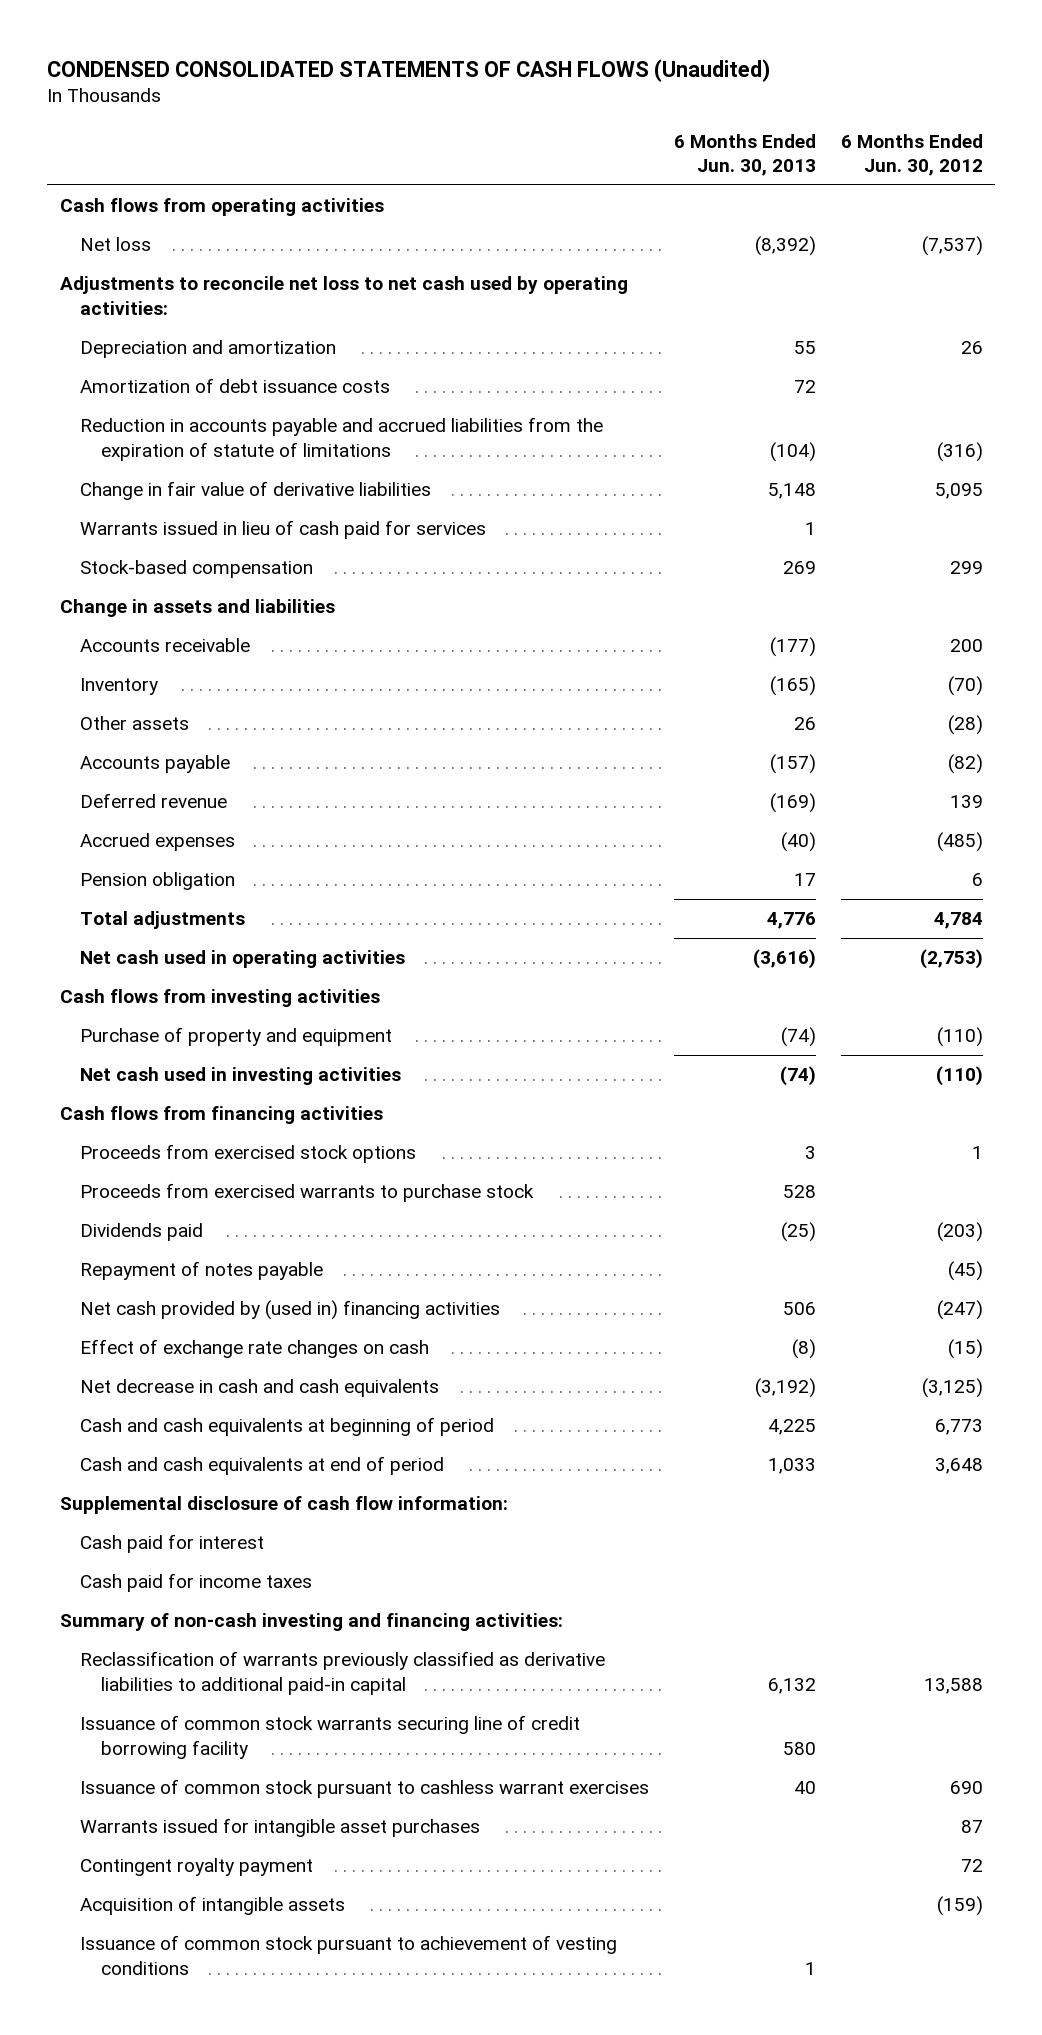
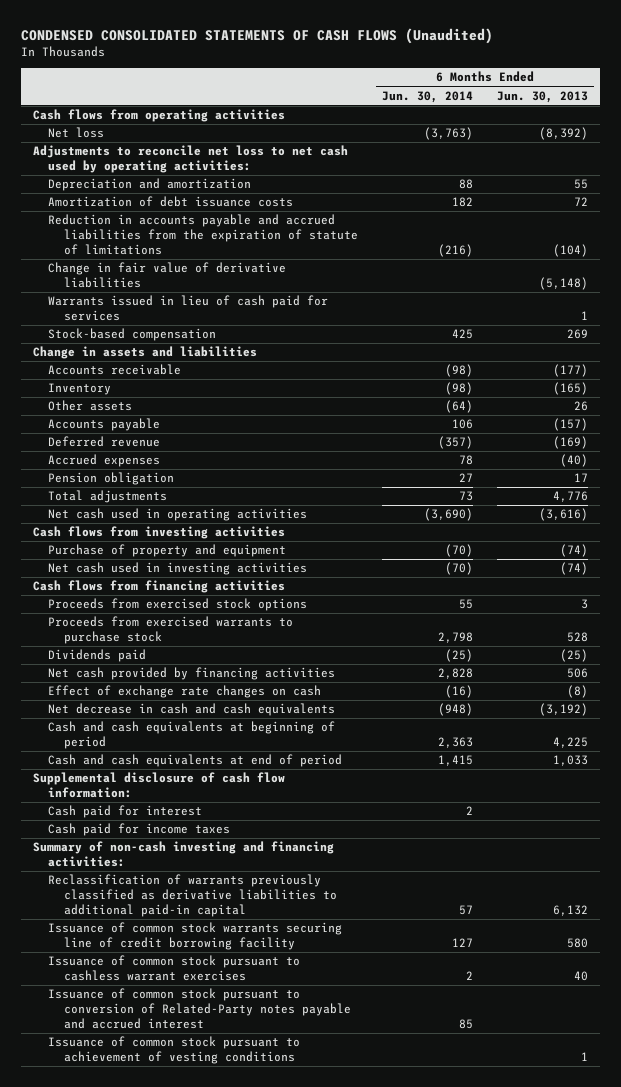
[840,133,983,176] 6 Months Ended Jun. 30, 2012 -> none
none -> [382,90,474,103] Jun. 30, 2014
[767,483,816,500] 5,148 -> [539,277,589,291] (5,148)
[80,1261,324,1281] Repayment of notes payable -> none
[80,1300,501,1321] Net cash provided by (used in) financing activities -> [48,667,336,681] Net cash provided by financing activities
[80,1818,481,1838] Warrants issued for intangible asset purchases -> none
[80,1858,314,1877] Contingent royalty payment -> none
[80,1896,346,1916] Acquisition of intangible assets -> none
none -> [48,988,352,1030] Issuance of common stock pursuant to conversion of Related-Party notes payable and accrued interest

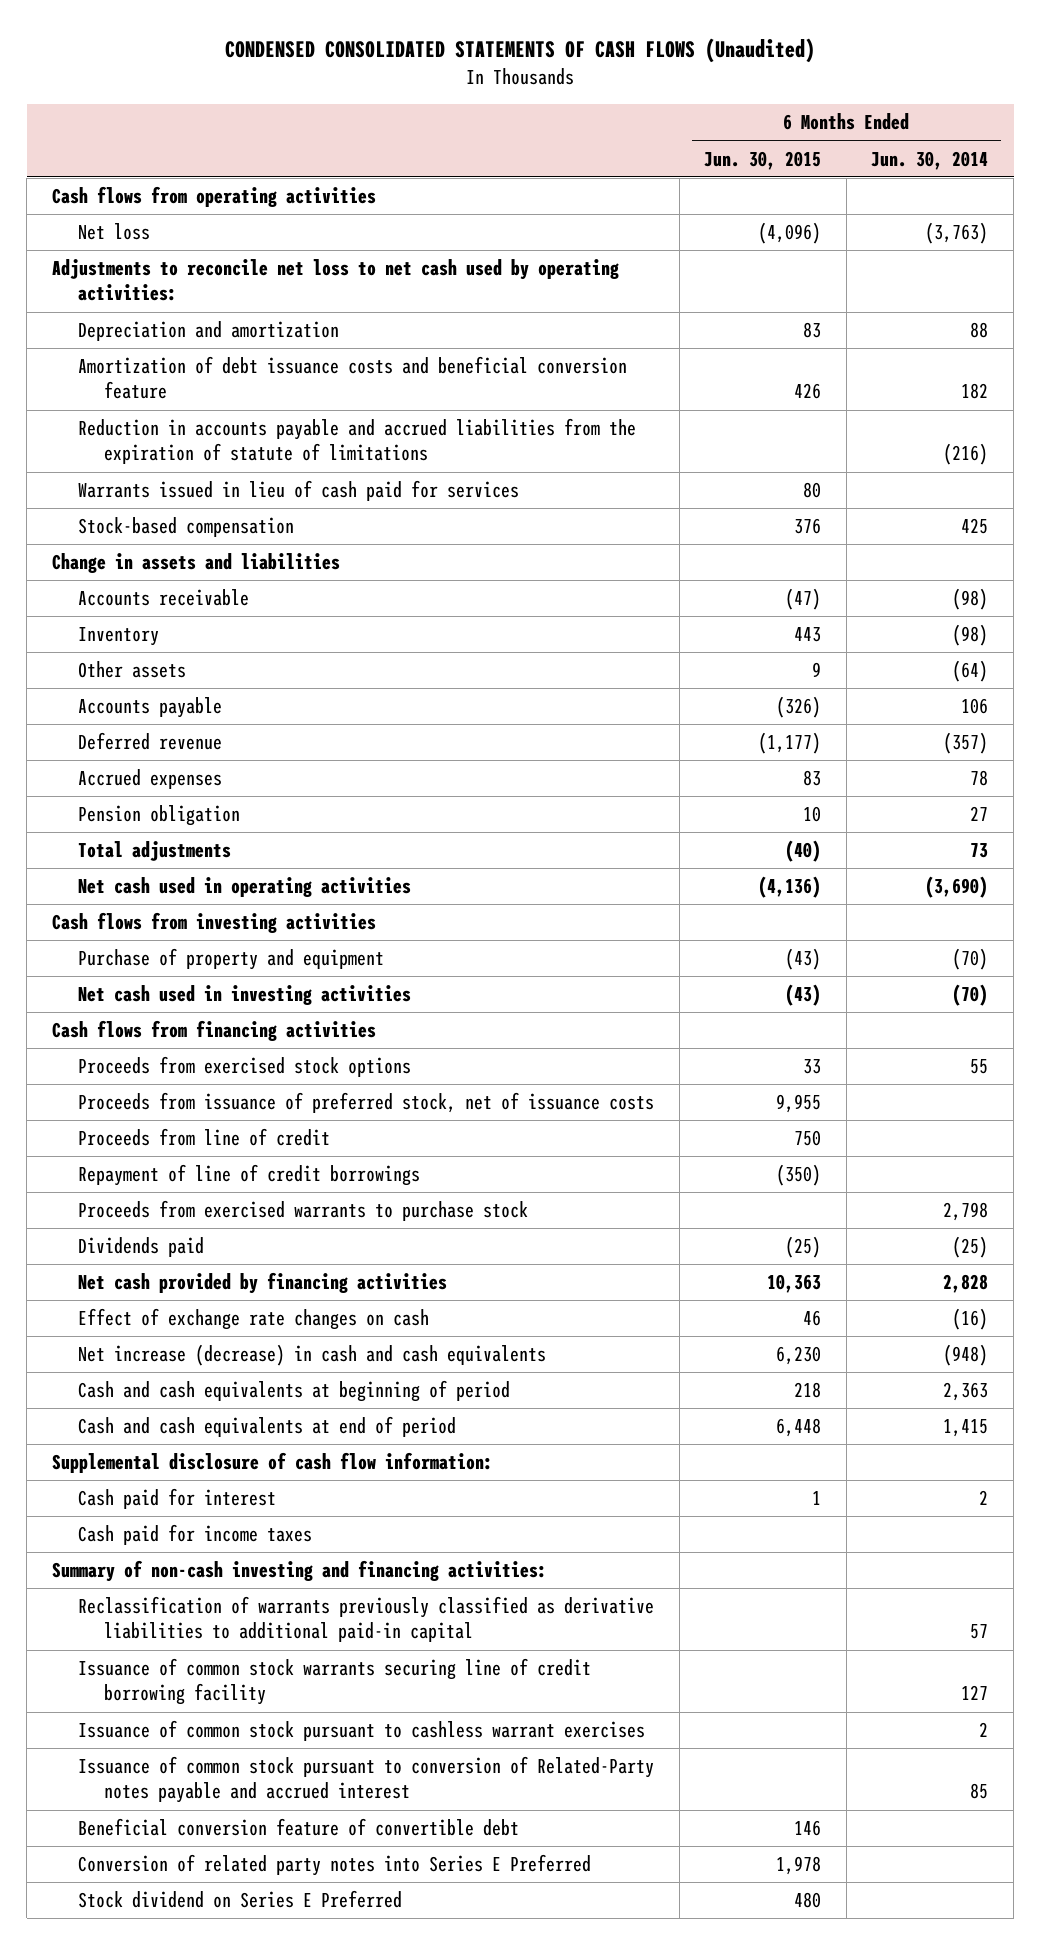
[497,90,589,103] Jun. 30, 2013 -> none
none -> [704,150,822,170] Jun. 30, 2015
[48,196,294,208] Amortization of debt issuance costs -> [77,356,627,400] Amortization of debt issuance costs and beneficial conversion feature
[48,262,287,289] Change in fair value of derivative liabilities -> none
none -> [77,1092,654,1114] Proceeds from issuance of preferred stock, net of issuance costs
none -> [77,1128,330,1147] Proceeds from line of credit
none -> [77,1164,420,1187] Repayment of line of credit borrowings
[48,703,336,717] Net decrease in cash and cash equivalents -> [77,1344,546,1367] Net increase (decrease) in cash and cash equivalents
[48,1036,301,1065] Issuance of common stock pursuant to achievement of vesting conditions -> none
none -> [77,1818,519,1837] Beneficial conversion feature of convertible debt
none -> [77,1854,591,1877] Conversion of related party notes into Series E Preferred
none -> [77,1890,402,1909] Stock dividend on Series E Preferred

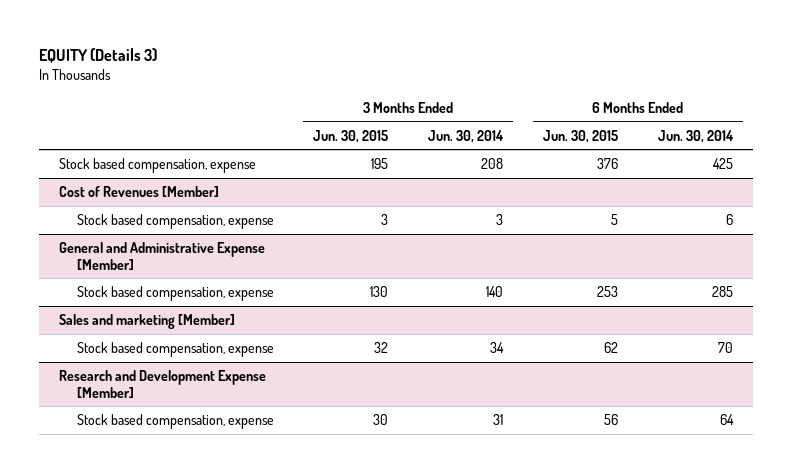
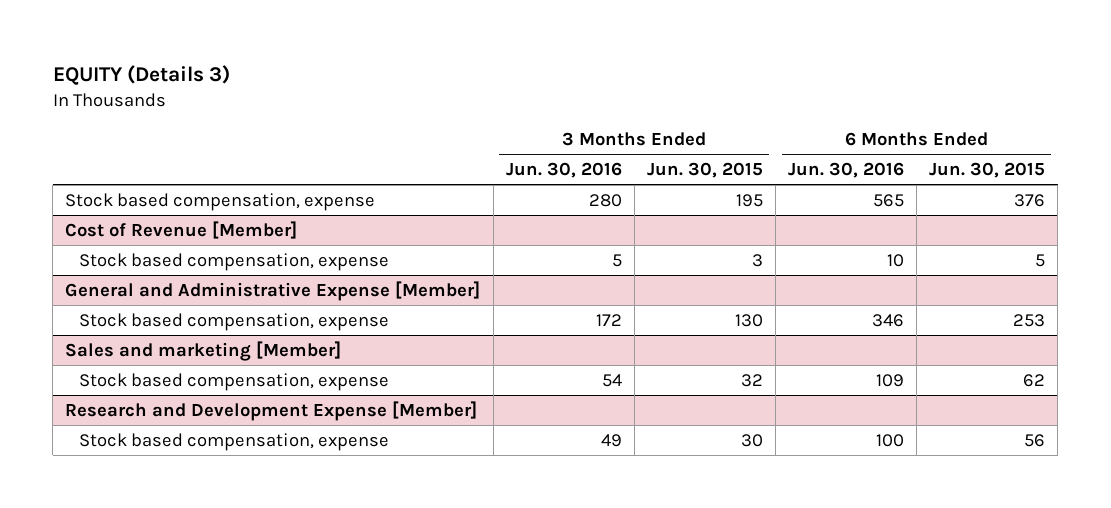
[428,129,505,143] Jun. 30, 2014 -> none
[657,129,734,143] Jun. 30, 2014 -> none
none -> [505,162,622,179] Jun. 30, 2016
none -> [787,162,904,179] Jun. 30, 2016
[59,185,220,197] Cost of Revenues [Member] -> [65,220,298,239] Cost of Revenue [Member]

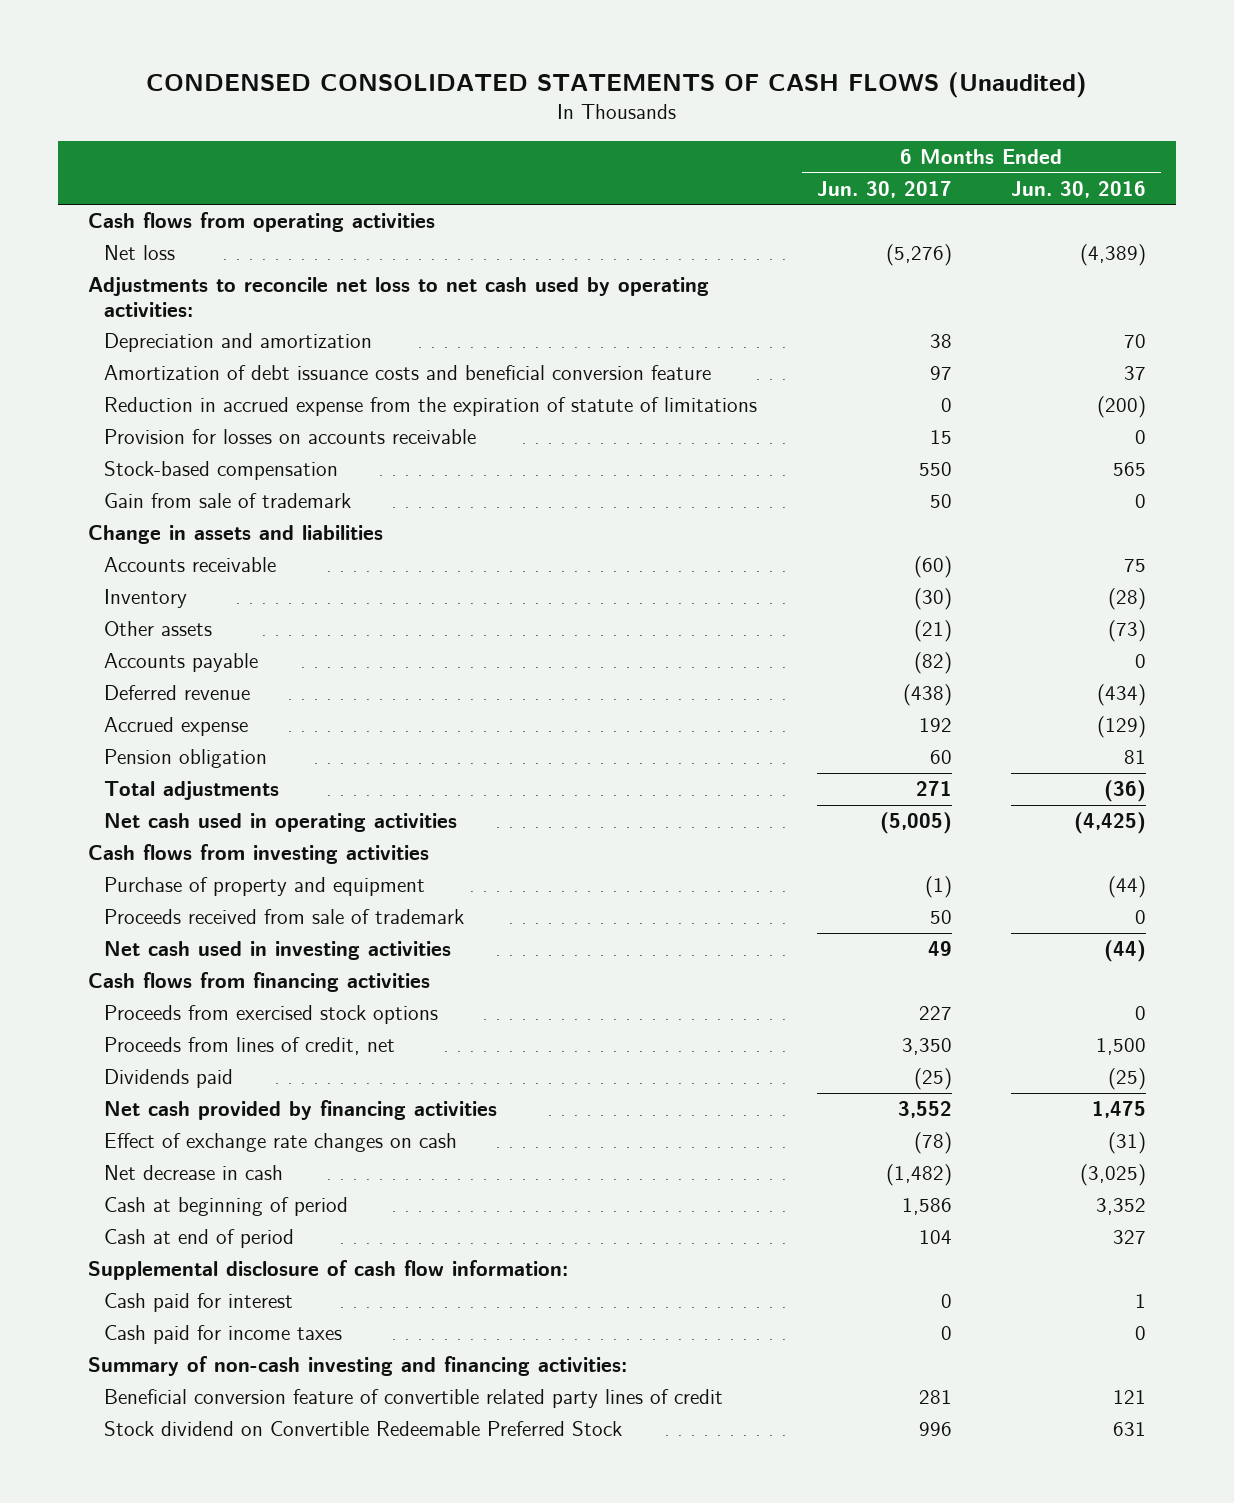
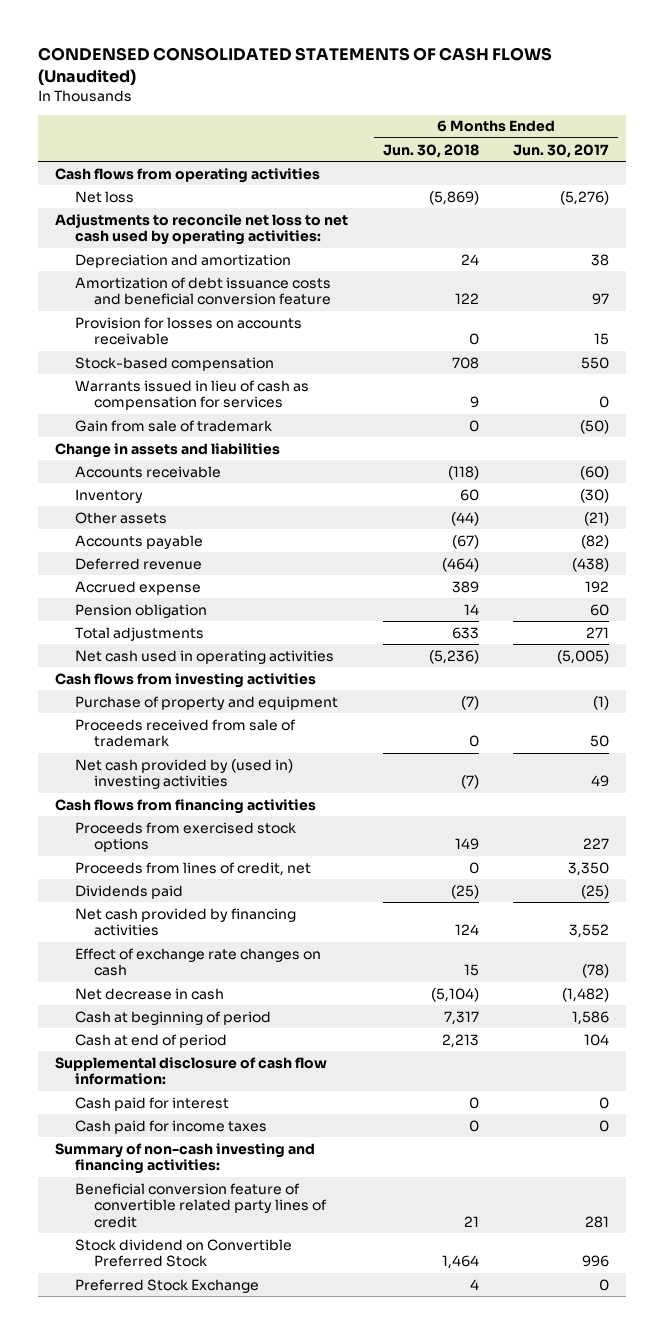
[1011,180,1147,198] Jun. 30, 2016 -> none
none -> [382,143,479,158] Jun. 30, 2018
[103,397,757,417] Reduction in accrued expense from the expiration of statute of limitations -> none
none -> [74,379,309,411] Warrants issued in lieu of cash as compensation for services
[929,494,952,509] 50 -> [580,419,610,434] (50)
[103,941,451,961] Net cash used in investing activities -> [74,758,293,790] Net cash provided by (used in) investing activities
[103,1421,622,1437] Stock dividend on Convertible Redeemable Preferred Stock -> [74,1238,292,1268] Stock dividend on Convertible Preferred Stock
none -> [74,1278,259,1293] Preferred Stock Exchange

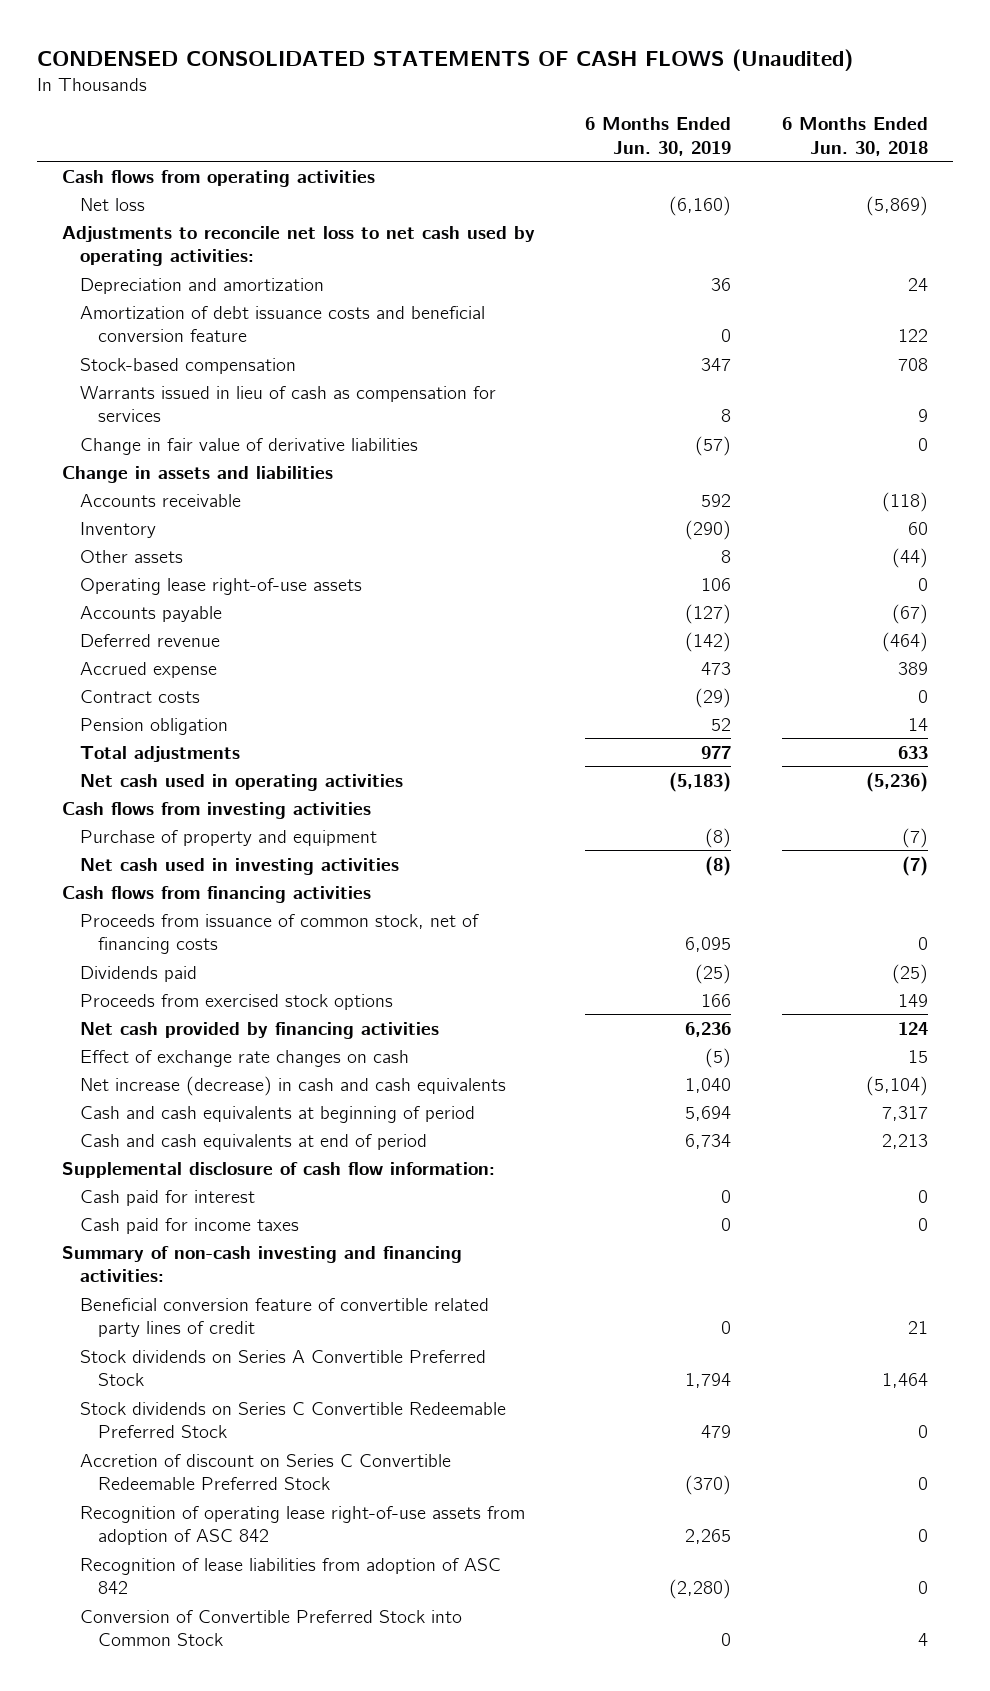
[513,143,610,158] Jun. 30, 2017 -> none
none -> [585,117,732,156] 6 Months Ended Jun. 30, 2019
[74,316,302,346] Provision for losses on accounts receivable -> none
[74,419,272,432] Gain from sale of trademark -> none
none -> [79,437,418,455] Change in fair value of derivative liabilities
none -> [79,577,362,595] Operating lease right-of-use assets
none -> [79,689,200,703] Contract costs
[74,718,296,748] Proceeds received from sale of trademark -> none
[74,758,293,790] Net cash provided by (used in) investing activities -> [79,857,399,875] Net cash used in investing activities
[74,861,311,876] Proceeds from lines of credit, net -> none
none -> [79,913,479,954] Proceeds from issuance of common stock, net of financing costs
[74,821,296,853] Proceeds from exercised stock options -> [79,993,393,1010] Proceeds from exercised stock options
[74,987,224,1000] Net decrease in cash -> [79,1075,506,1096] Net increase (decrease) in cash and cash equivalents
[74,1010,271,1025] Cash at beginning of period -> [79,1105,475,1123] Cash and cash equivalents at beginning of period
[74,1033,227,1048] Cash at end of period -> [79,1133,427,1150] Cash and cash equivalents at end of period
[74,1278,259,1293] Preferred Stock Exchange -> none
[74,1238,292,1268] Stock dividend on Convertible Preferred Stock -> [79,1349,486,1386] Stock dividends on Series A Convertible Preferred Stock
none -> [79,1401,506,1438] Stock dividends on Series C Convertible Redeemable Preferred Stock
none -> [79,1453,451,1490] Accretion of discount on Series C Convertible Redeemable Preferred Stock
none -> [79,1505,525,1545] Recognition of operating lease right-of-use assets from adoption of ASC 842
none -> [79,1557,501,1594] Recognition of lease liabilities from adoption of ASC 842
none -> [79,1609,462,1646] Conversion of Convertible Preferred Stock into Common Stock

